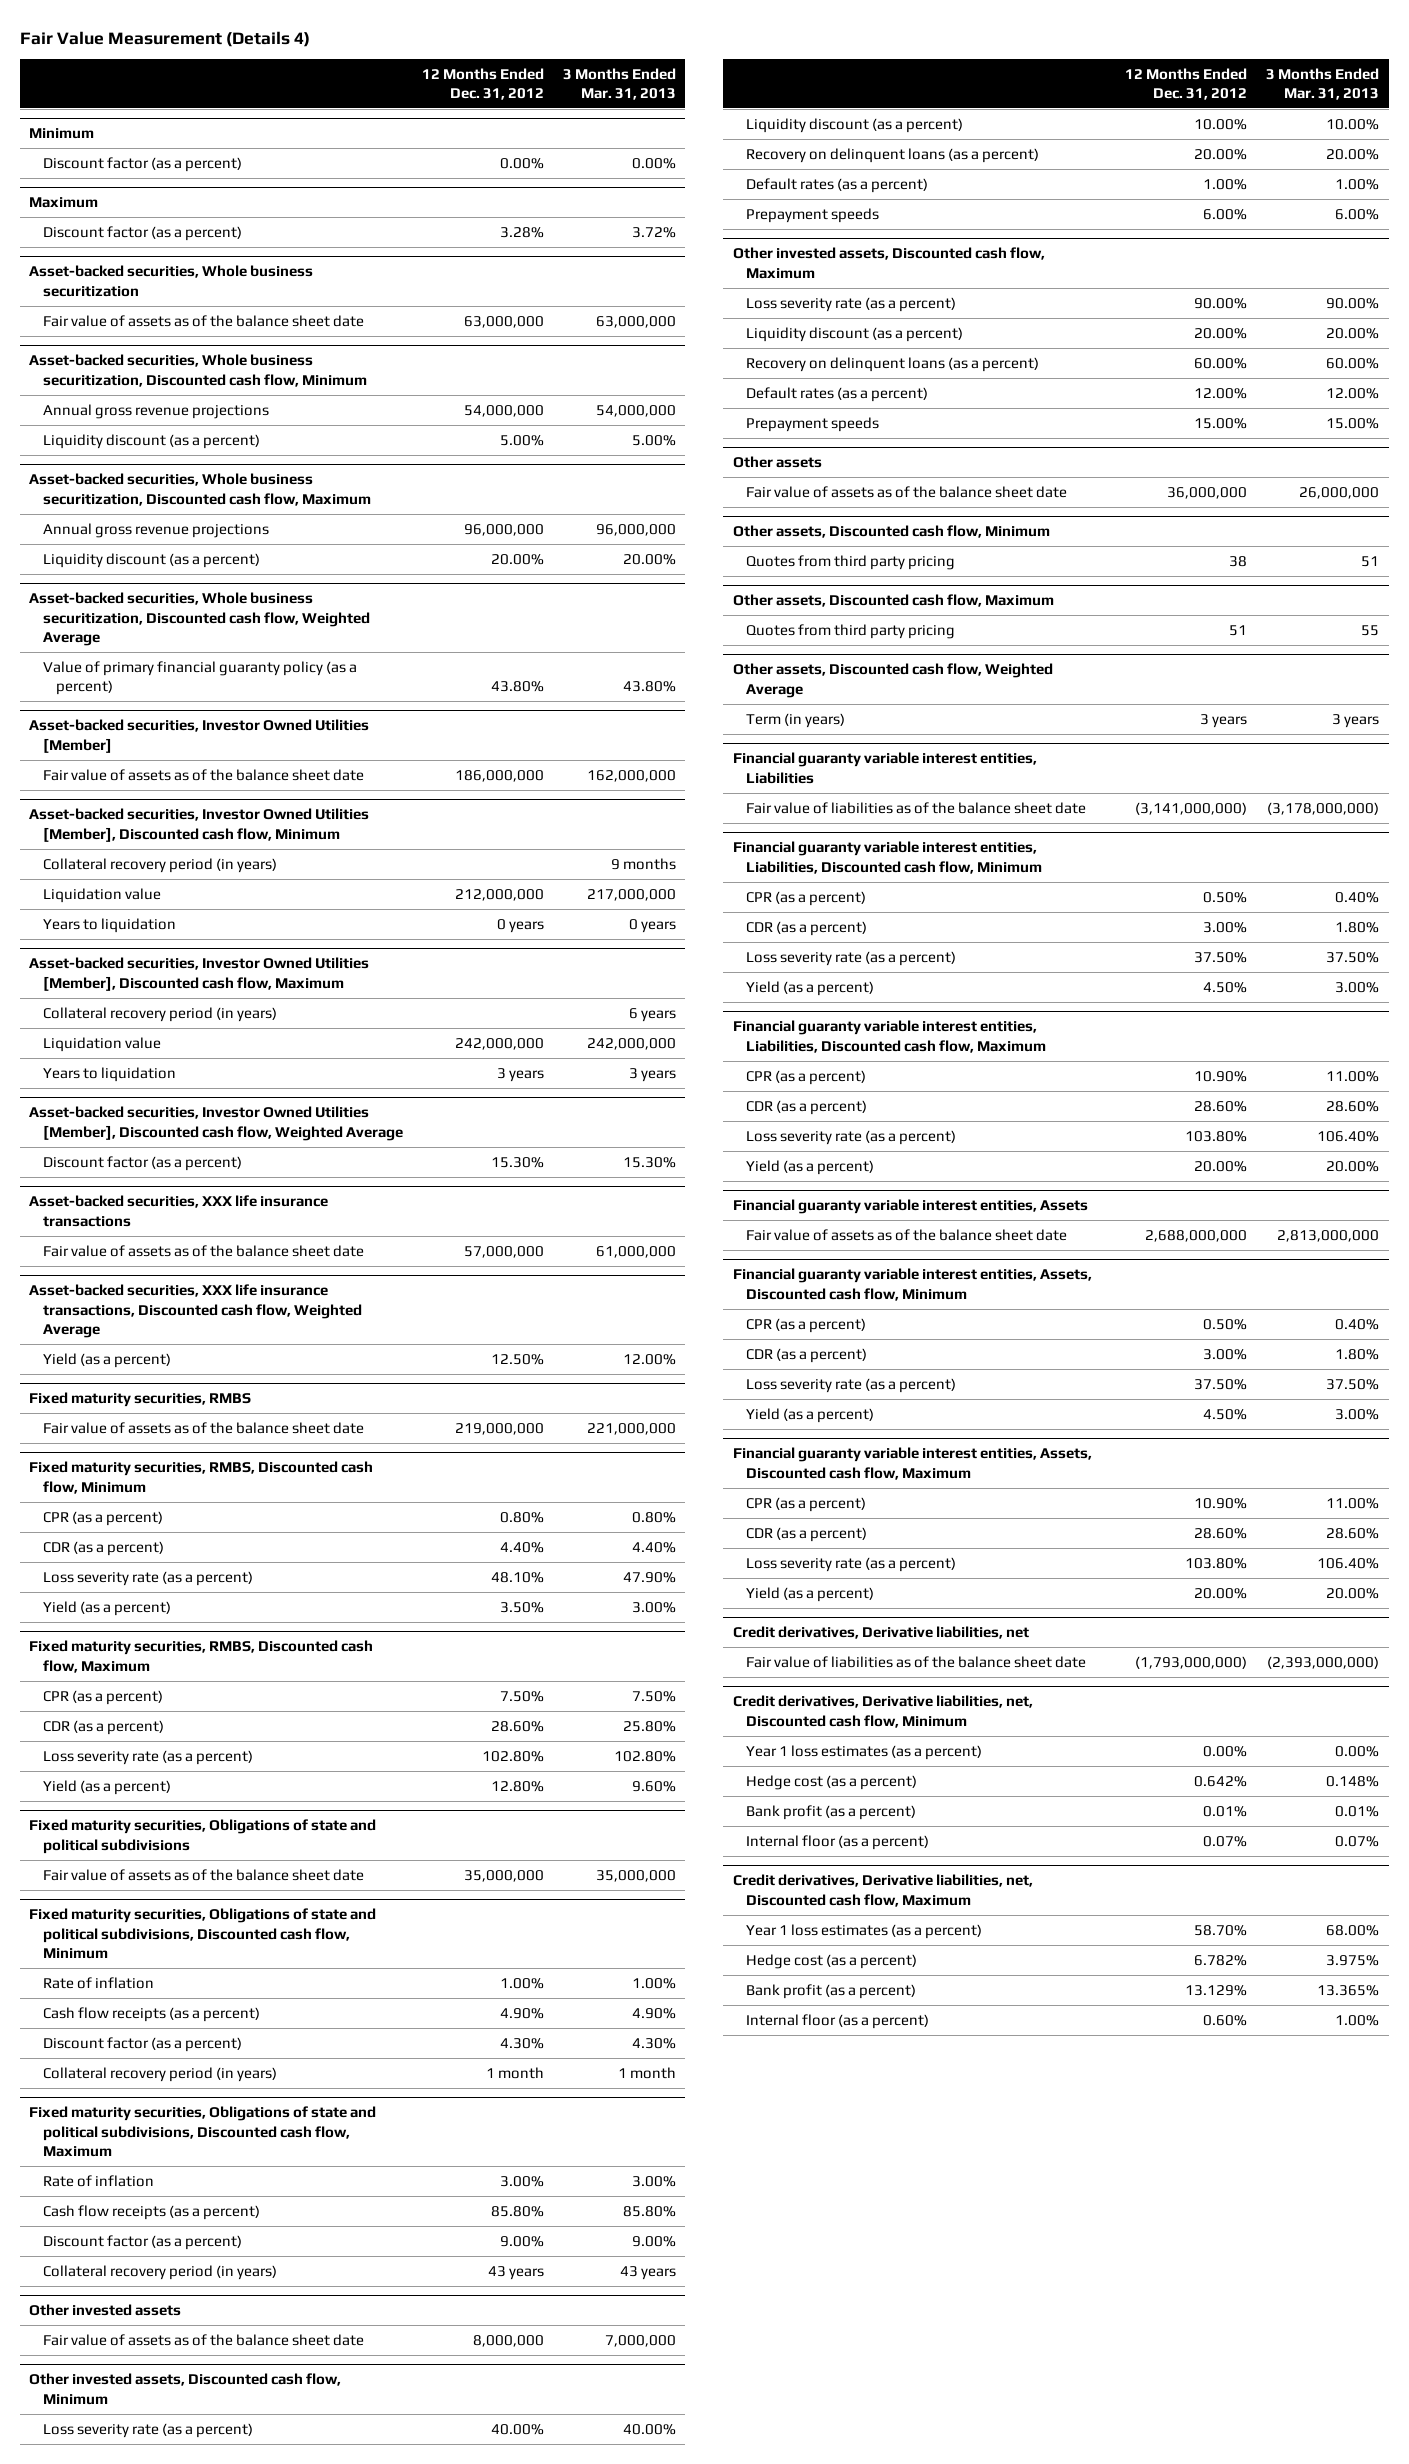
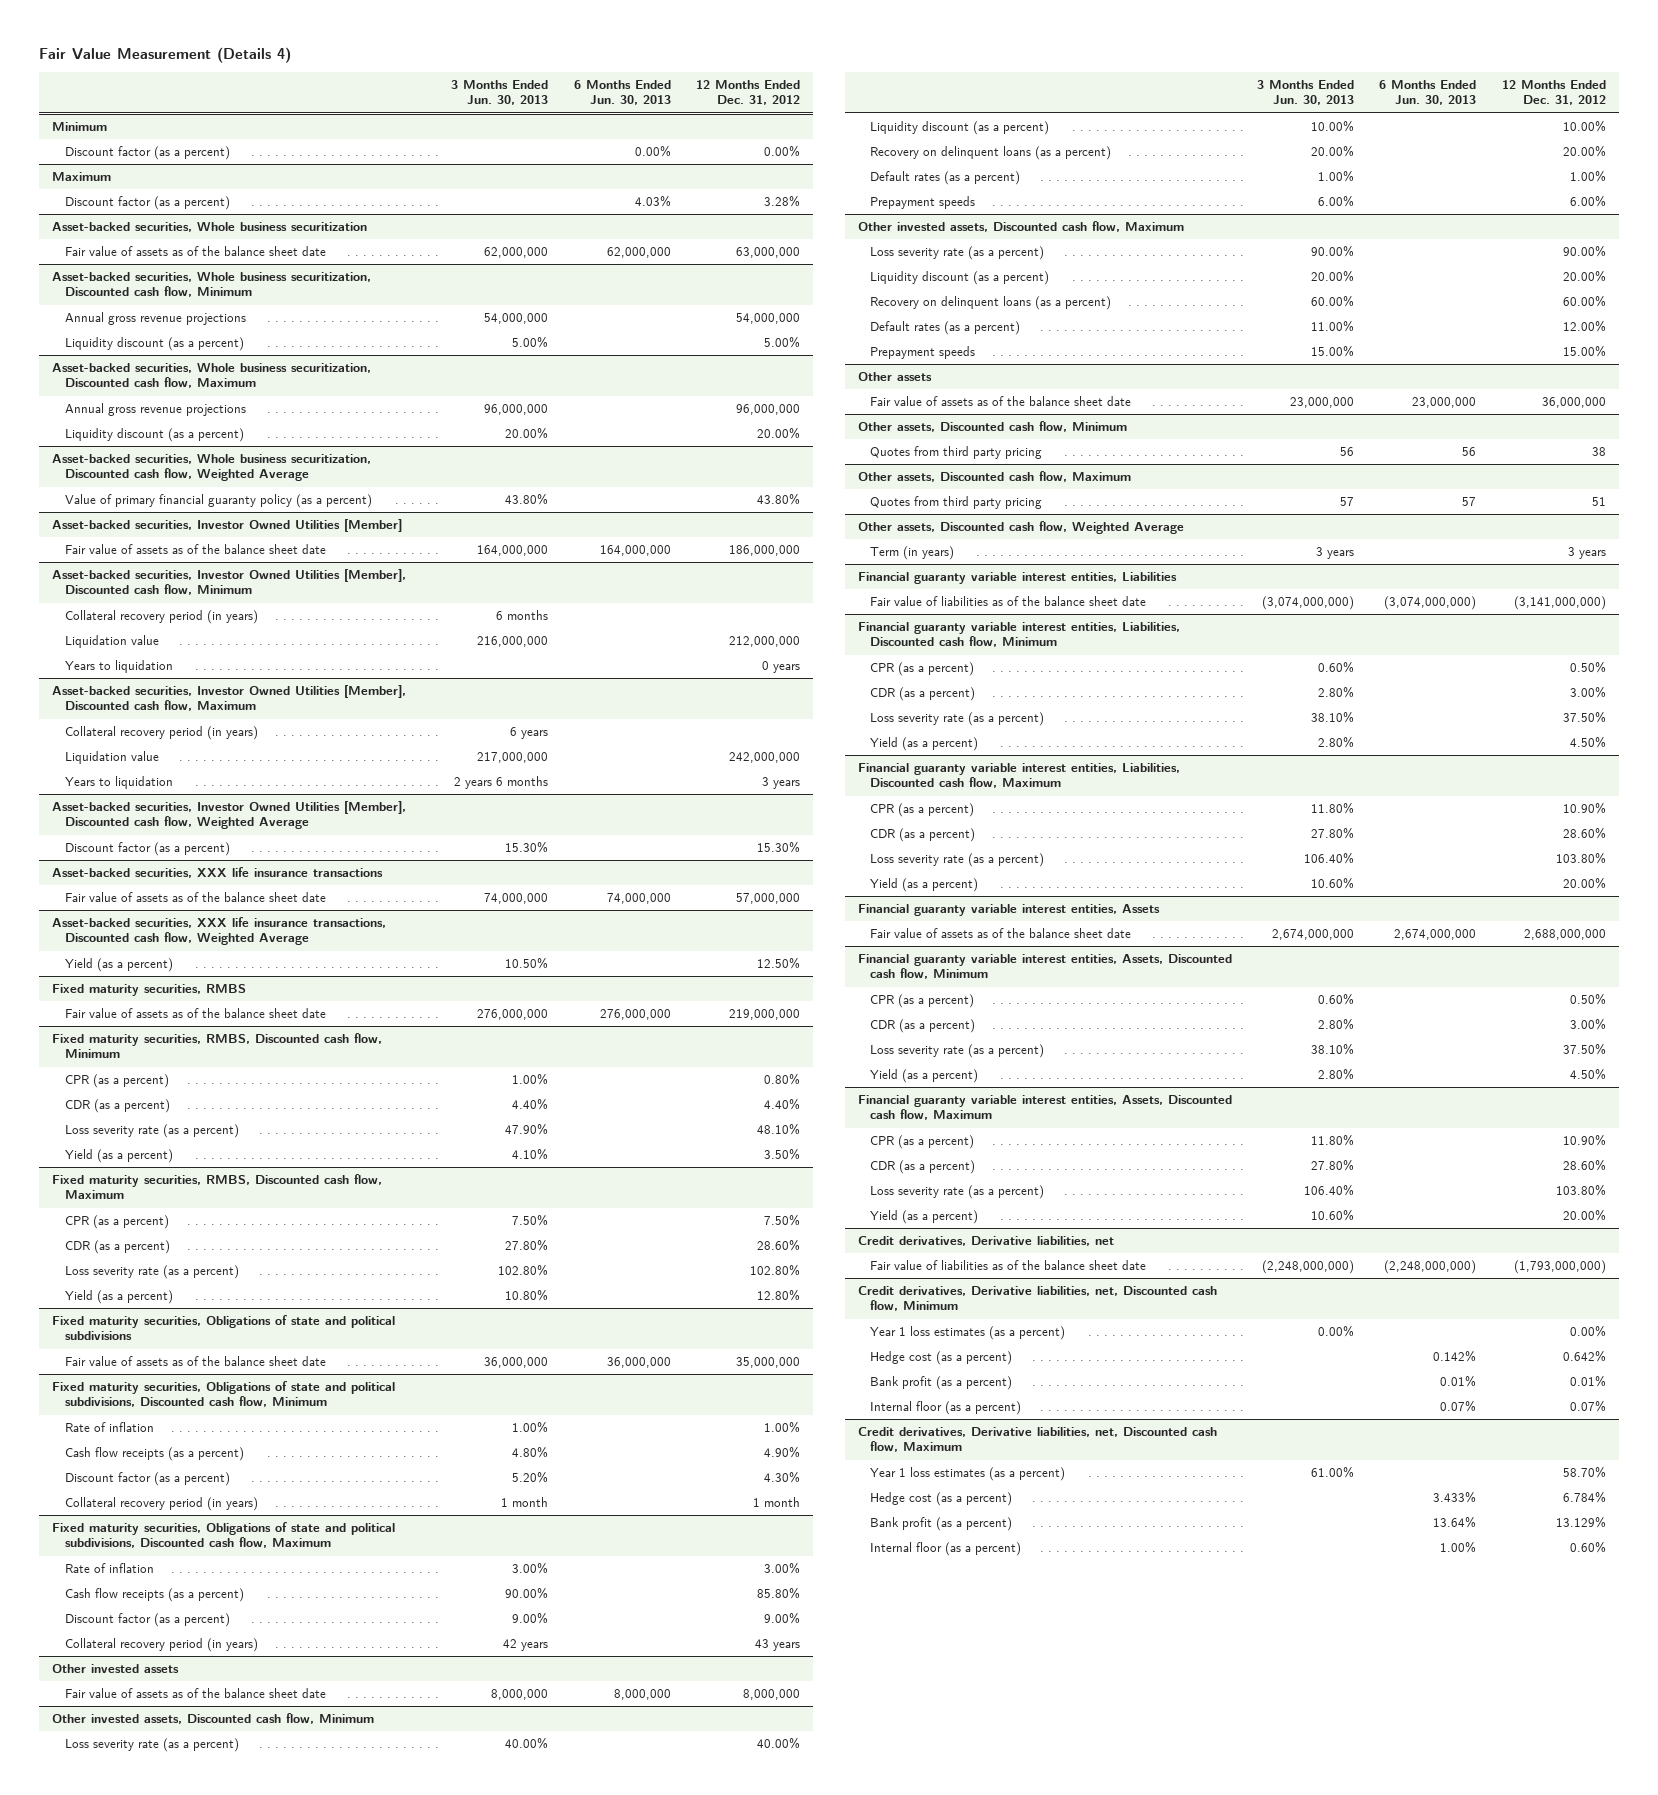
[562,67,676,100] 3 Months Ended Mar. 31, 2013 -> none
none -> [451,80,549,106] 3 Months Ended Jun. 30, 2013
none -> [573,80,671,106] 6 Months Ended Jun. 30, 2013
[1194,1954,1248,1966] 6.782% -> [1562,1491,1606,1504] 6.784%

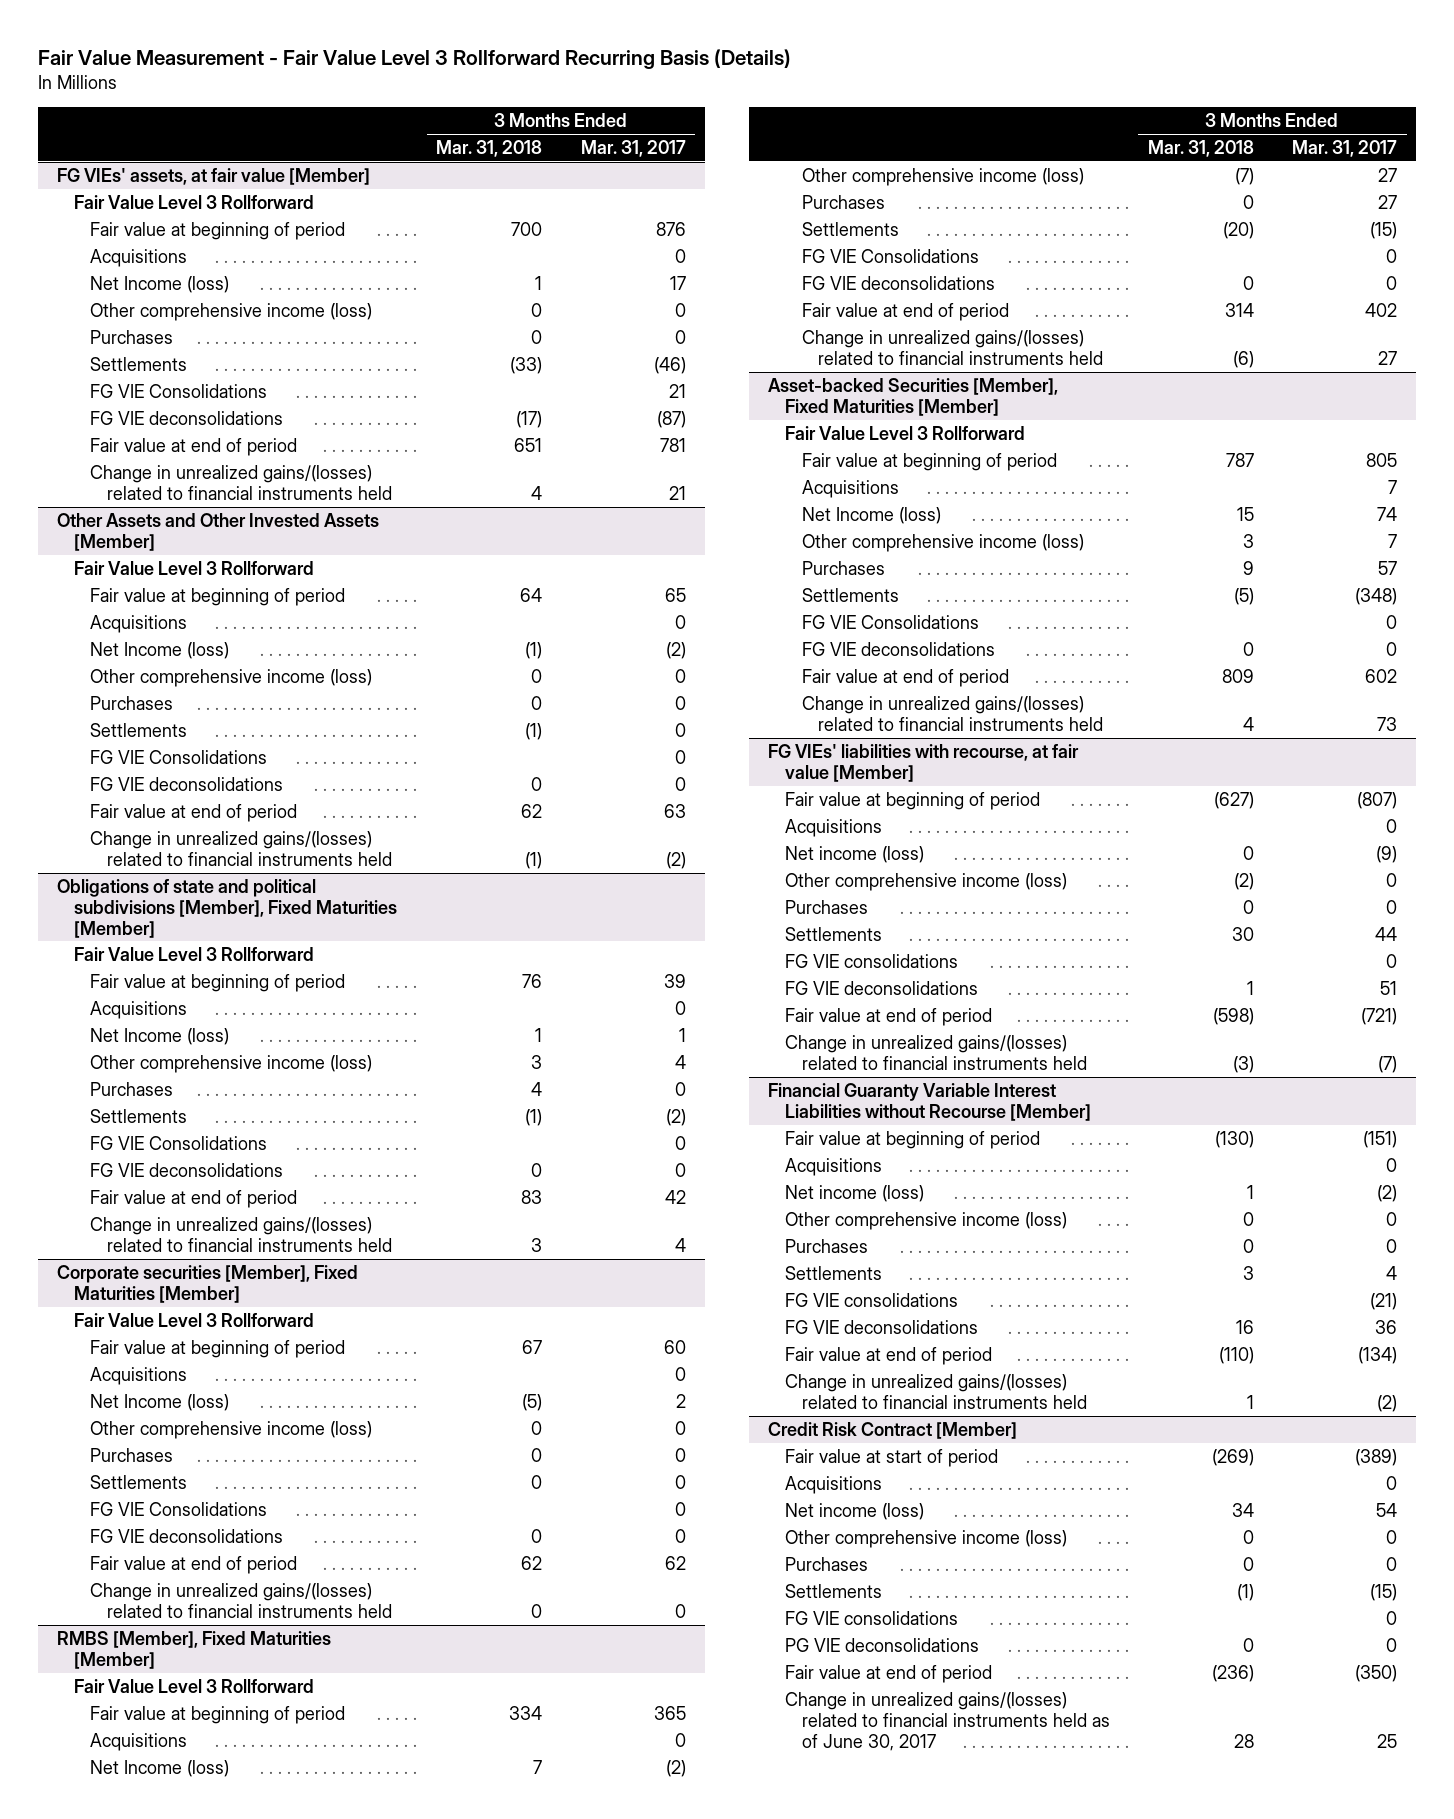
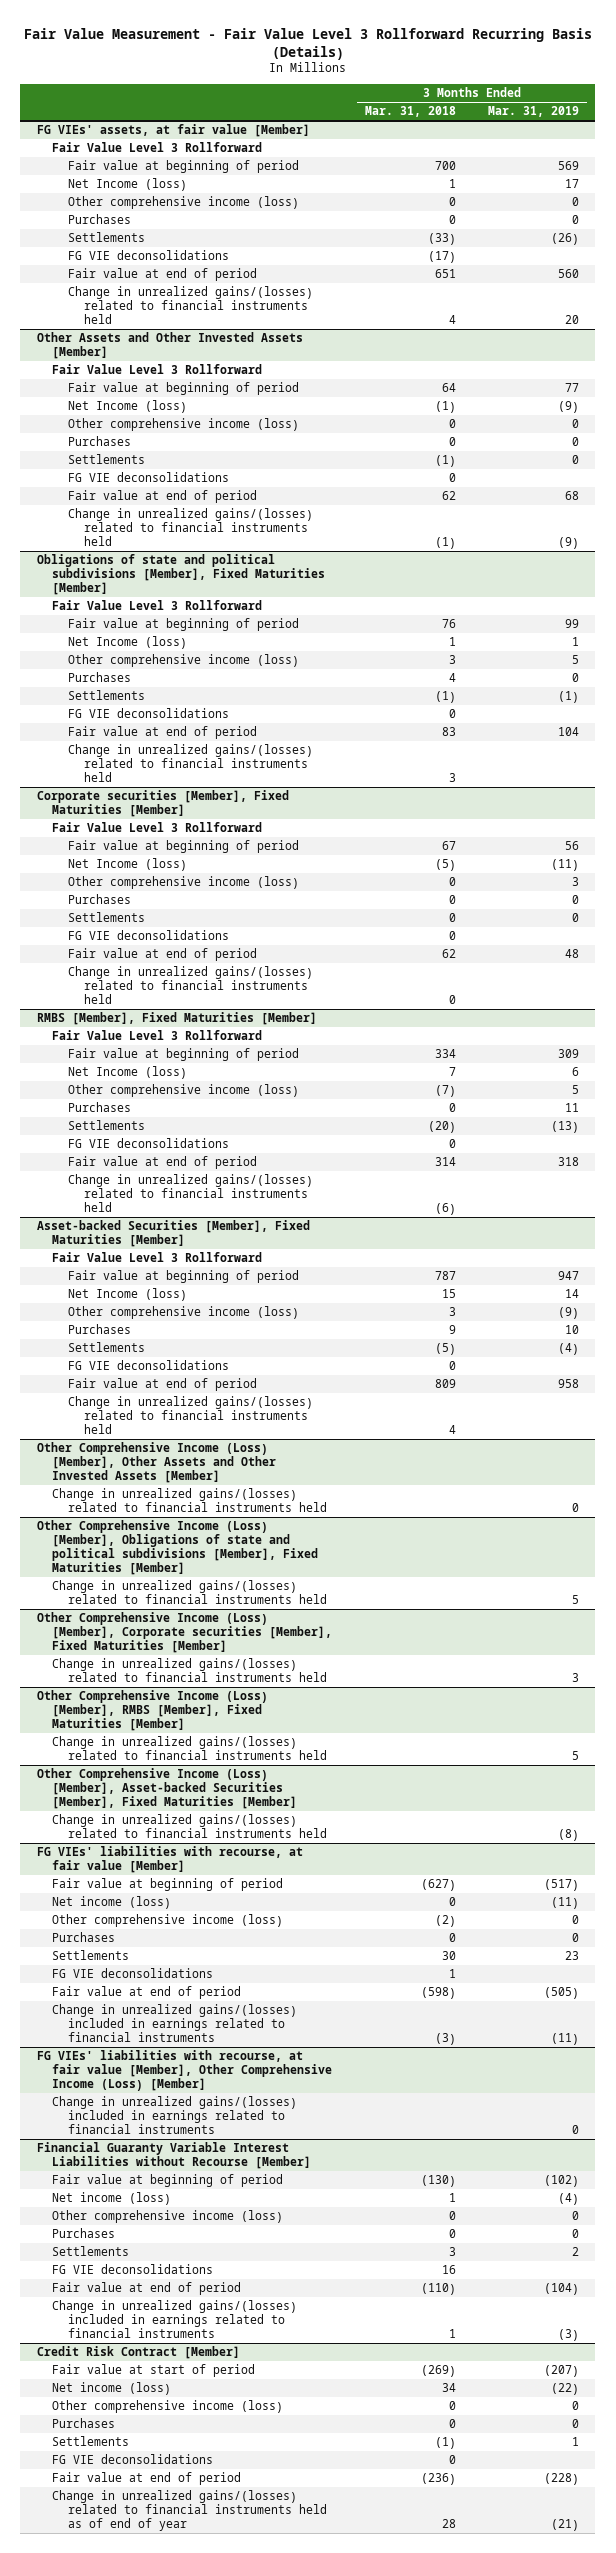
[580,139,686,157] Mar. 31, 2017 -> none
none -> [488,106,580,118] Mar. 31, 2019
[90,248,188,267] Acquisitions -> none
[90,383,268,398] FG VIE Consolidations -> none
[90,614,188,633] Acquisitions -> none
[90,749,268,764] FG VIE Consolidations -> none
[90,1000,188,1019] Acquisitions -> none
[90,1135,268,1150] FG VIE Consolidations -> none
[90,1366,188,1385] Acquisitions -> none
[90,1501,268,1516] FG VIE Consolidations -> none
[90,1732,188,1751] Acquisitions -> none
[801,248,979,263] FG VIE Consolidations -> none
[801,479,899,498] Acquisitions -> none
[801,614,979,629] FG VIE Consolidations -> none
none -> [36,1442,277,1484] Other Comprehensive Income (Loss) [Member], Other Assets and Other Invested Assets [Member]
none -> [52,1488,328,1513] Change in unrealized gains/(losses) related to financial instruments held
none -> [36,1520,319,1576] Other Comprehensive Income (Loss) [Member], Obligations of state and political subdivisions [Member], Fixed Maturities [Member]
none -> [52,1580,328,1605] Change in unrealized gains/(losses) related to financial instruments held
none -> [36,1612,333,1654] Other Comprehensive Income (Loss) [Member], Corporate securities [Member], Fixed Maturities [Member]
none -> [52,1658,328,1683] Change in unrealized gains/(losses) related to financial instruments held
none -> [36,1690,268,1732] Other Comprehensive Income (Loss) [Member], RMBS [Member], Fixed Maturities [Member]
none -> [52,1736,328,1761] Change in unrealized gains/(losses) related to financial instruments held
none -> [36,1768,298,1810] Other Comprehensive Income (Loss) [Member], Asset-backed Securities [Member], Fixed Maturities [Member]
none -> [52,1814,328,1839] Change in unrealized gains/(losses) related to financial instruments held
[784,818,882,837] Acquisitions -> none
[784,953,958,968] FG VIE consolidations -> none
[784,1034,1087,1070] Change in unrealized gains/(losses) related to financial instruments held -> [52,2004,298,2043] Change in unrealized gains/(losses) included in earnings related to financial instruments
none -> [36,2050,333,2092] FG VIEs' liabilities with recourse, at fair value [Member], Other Comprehensive Income (Loss) [Member]
none -> [52,2096,298,2135] Change in unrealized gains/(losses) included in earnings related to financial instruments
[784,1157,882,1176] Acquisitions -> none
[784,1292,958,1307] FG VIE consolidations -> none
[784,1373,1087,1409] Change in unrealized gains/(losses) related to financial instruments held -> [52,2300,298,2339] Change in unrealized gains/(losses) included in earnings related to financial instruments
[784,1475,882,1494] Acquisitions -> none
[784,1610,958,1625] FG VIE consolidations -> none
[784,1637,979,1652] PG VIE deconsolidations -> [52,2454,214,2465] FG VIE deconsolidations
[784,1691,1110,1751] Change in unrealized gains/(losses) related to financial instruments held as of June 30, 2017 -> [52,2490,328,2532] Change in unrealized gains/(losses) related to financial instruments held as of end of year

